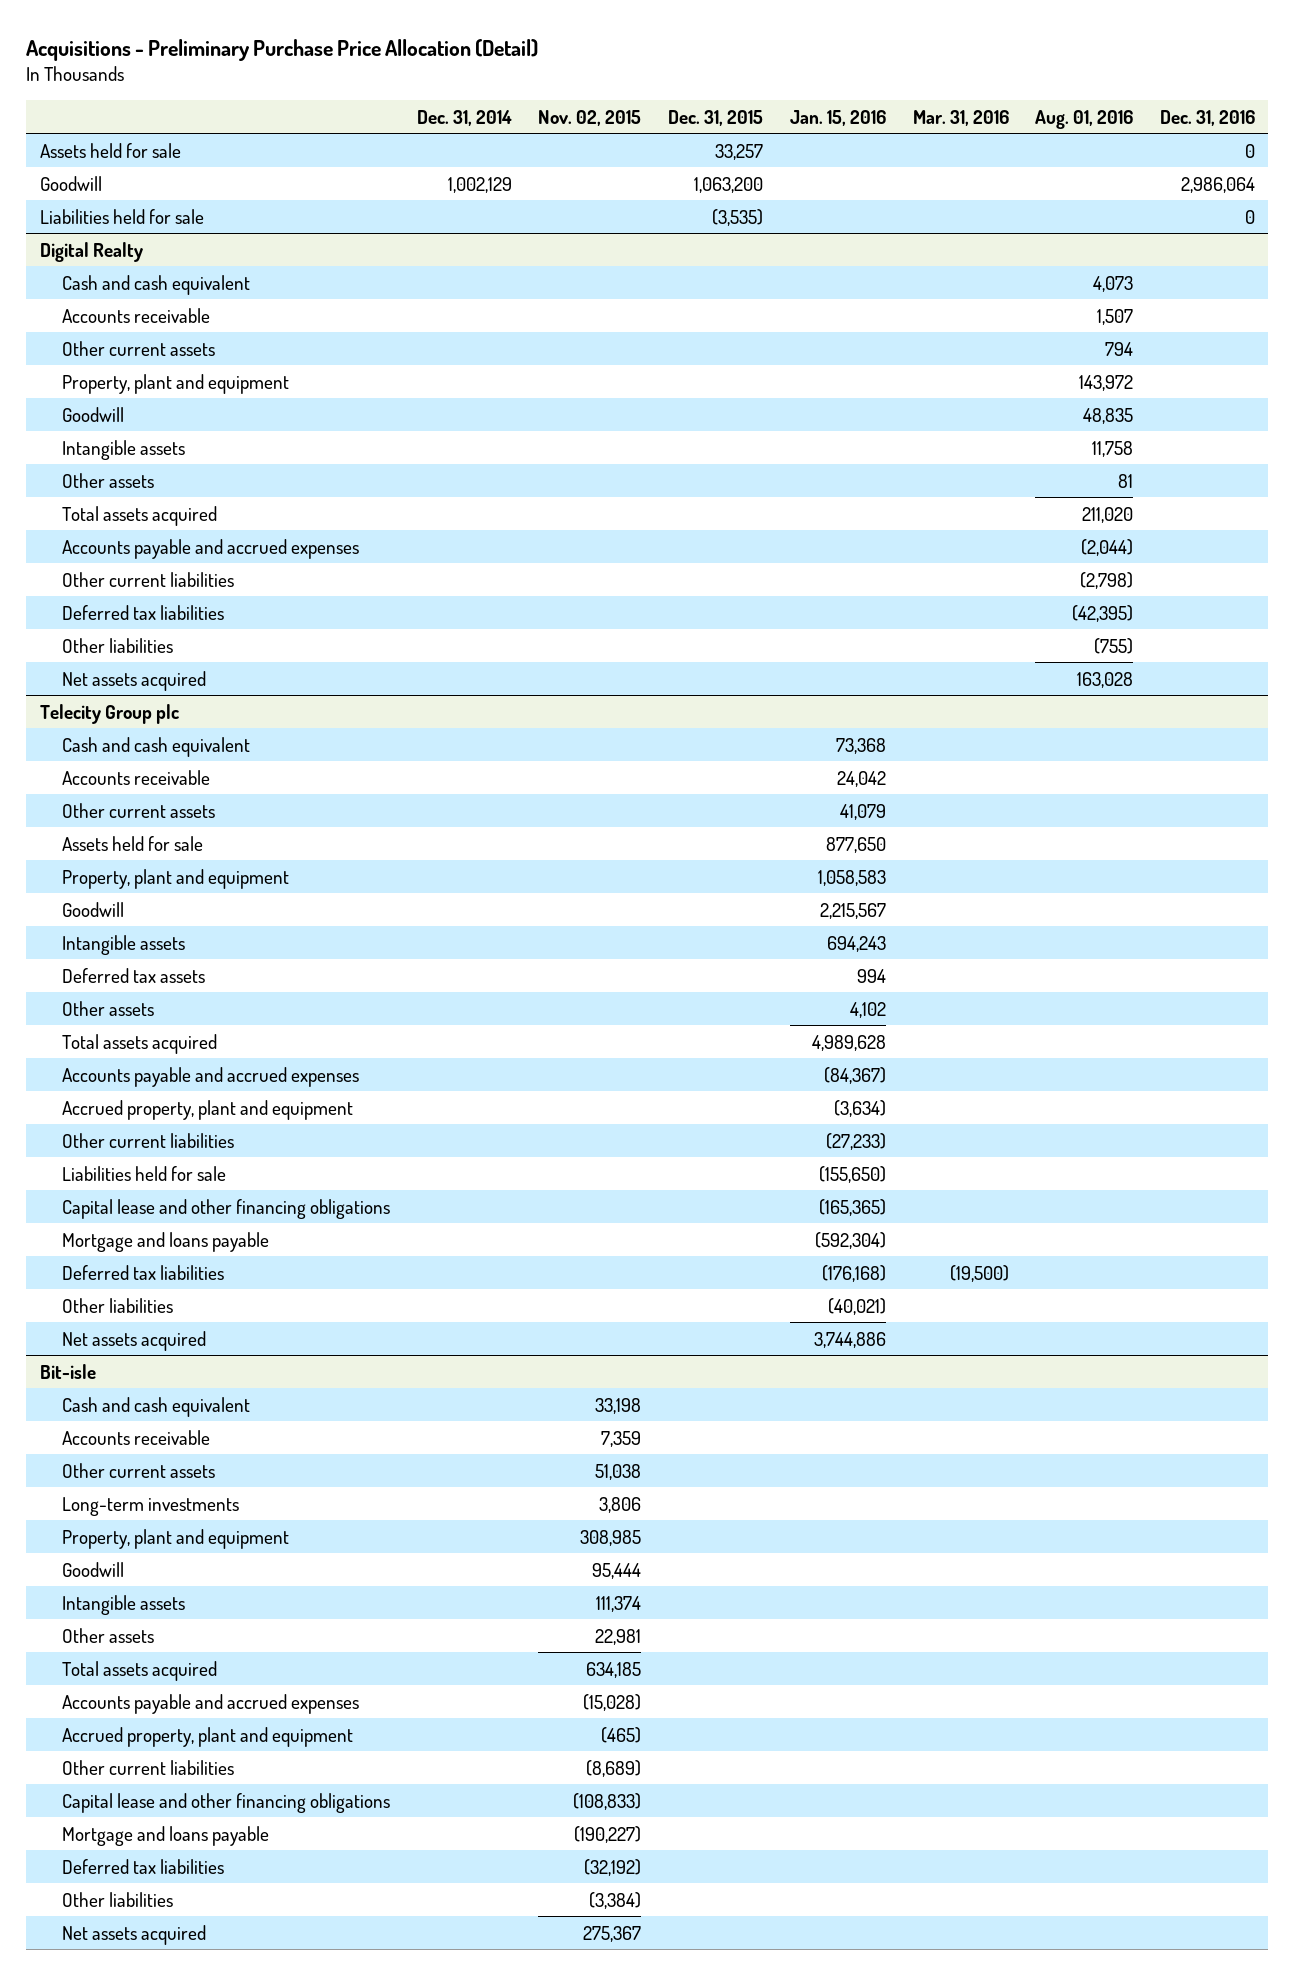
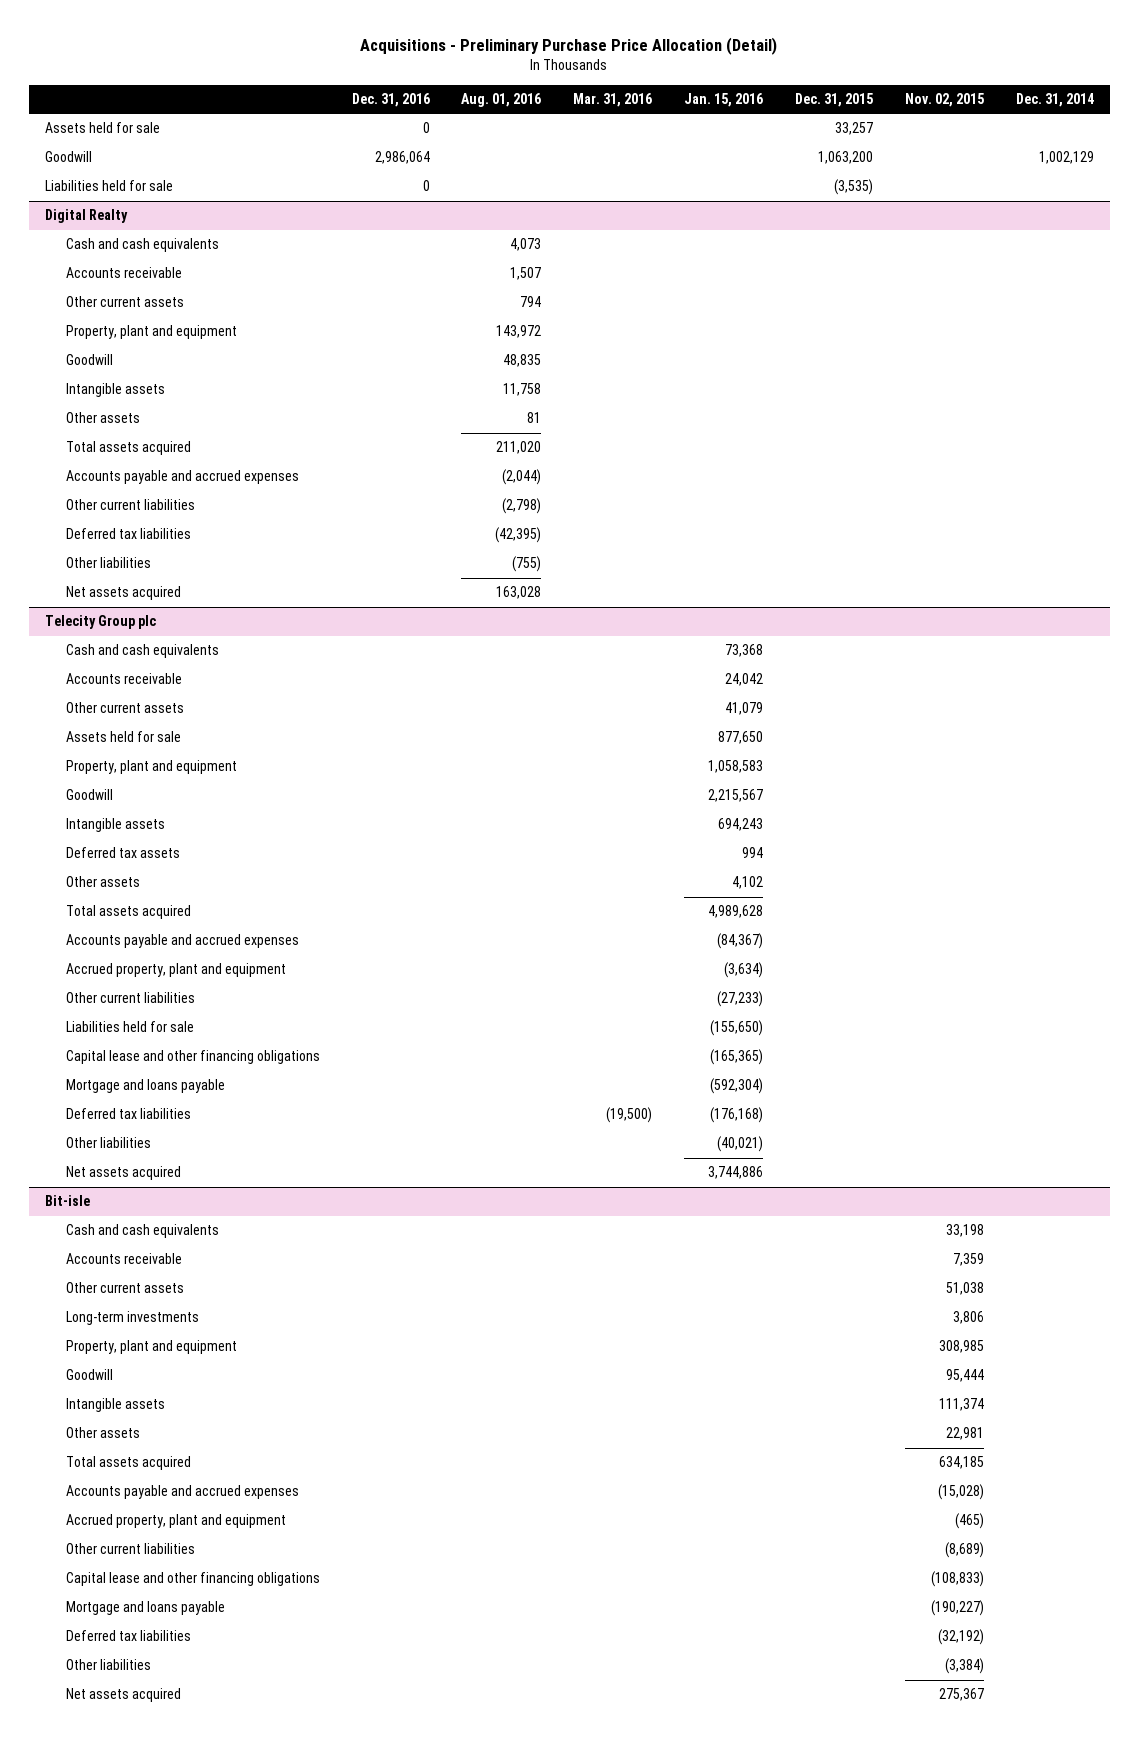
[61,274,250,295] Cash and cash equivalent -> [65,238,219,253] Cash and cash equivalents
[61,736,250,757] Cash and cash equivalent -> [65,644,219,659] Cash and cash equivalents
[61,1396,250,1417] Cash and cash equivalent -> [65,1224,219,1239] Cash and cash equivalents

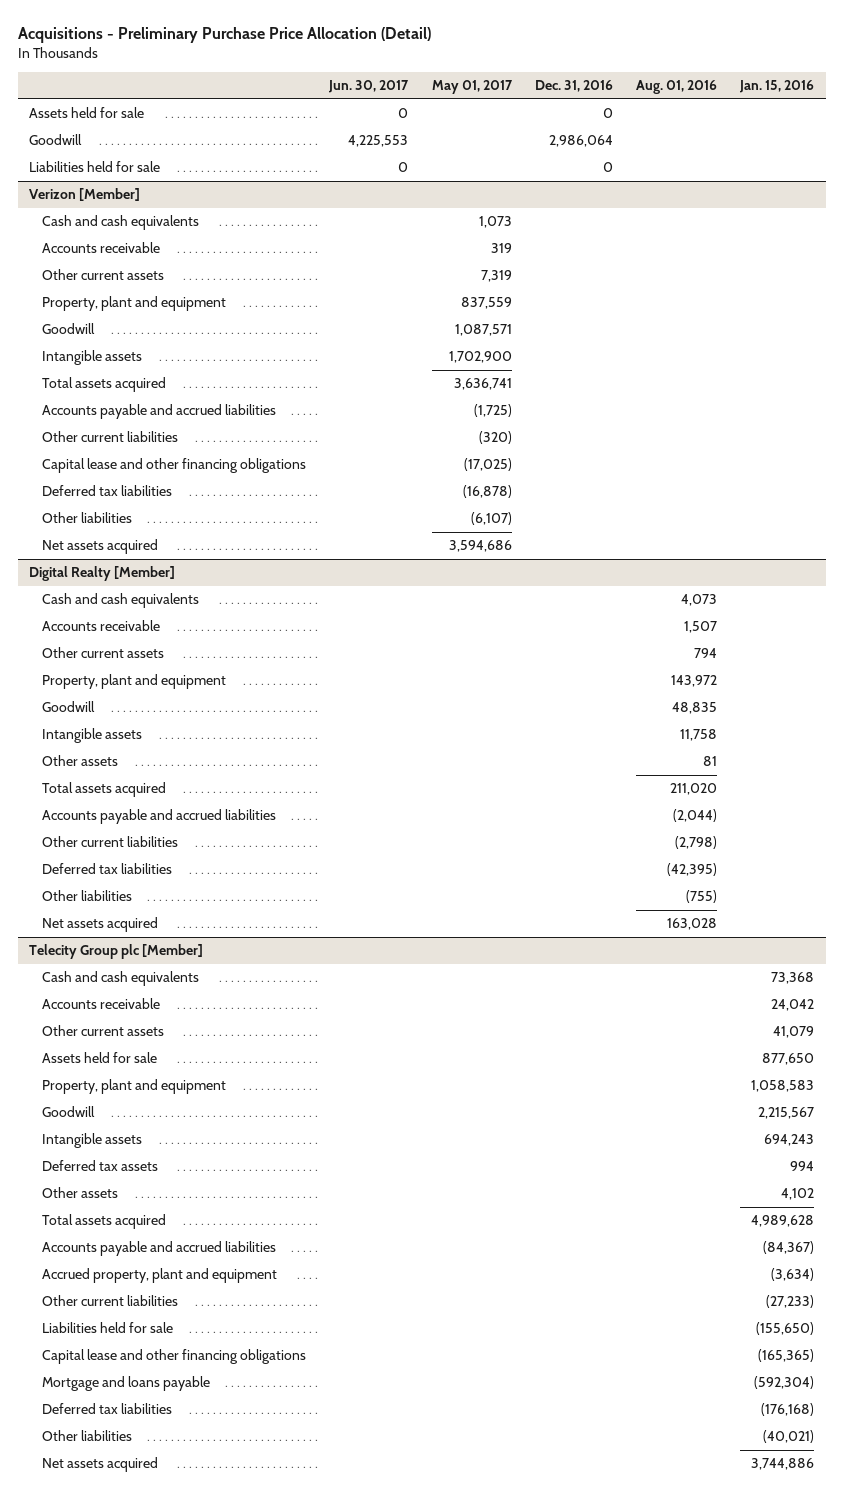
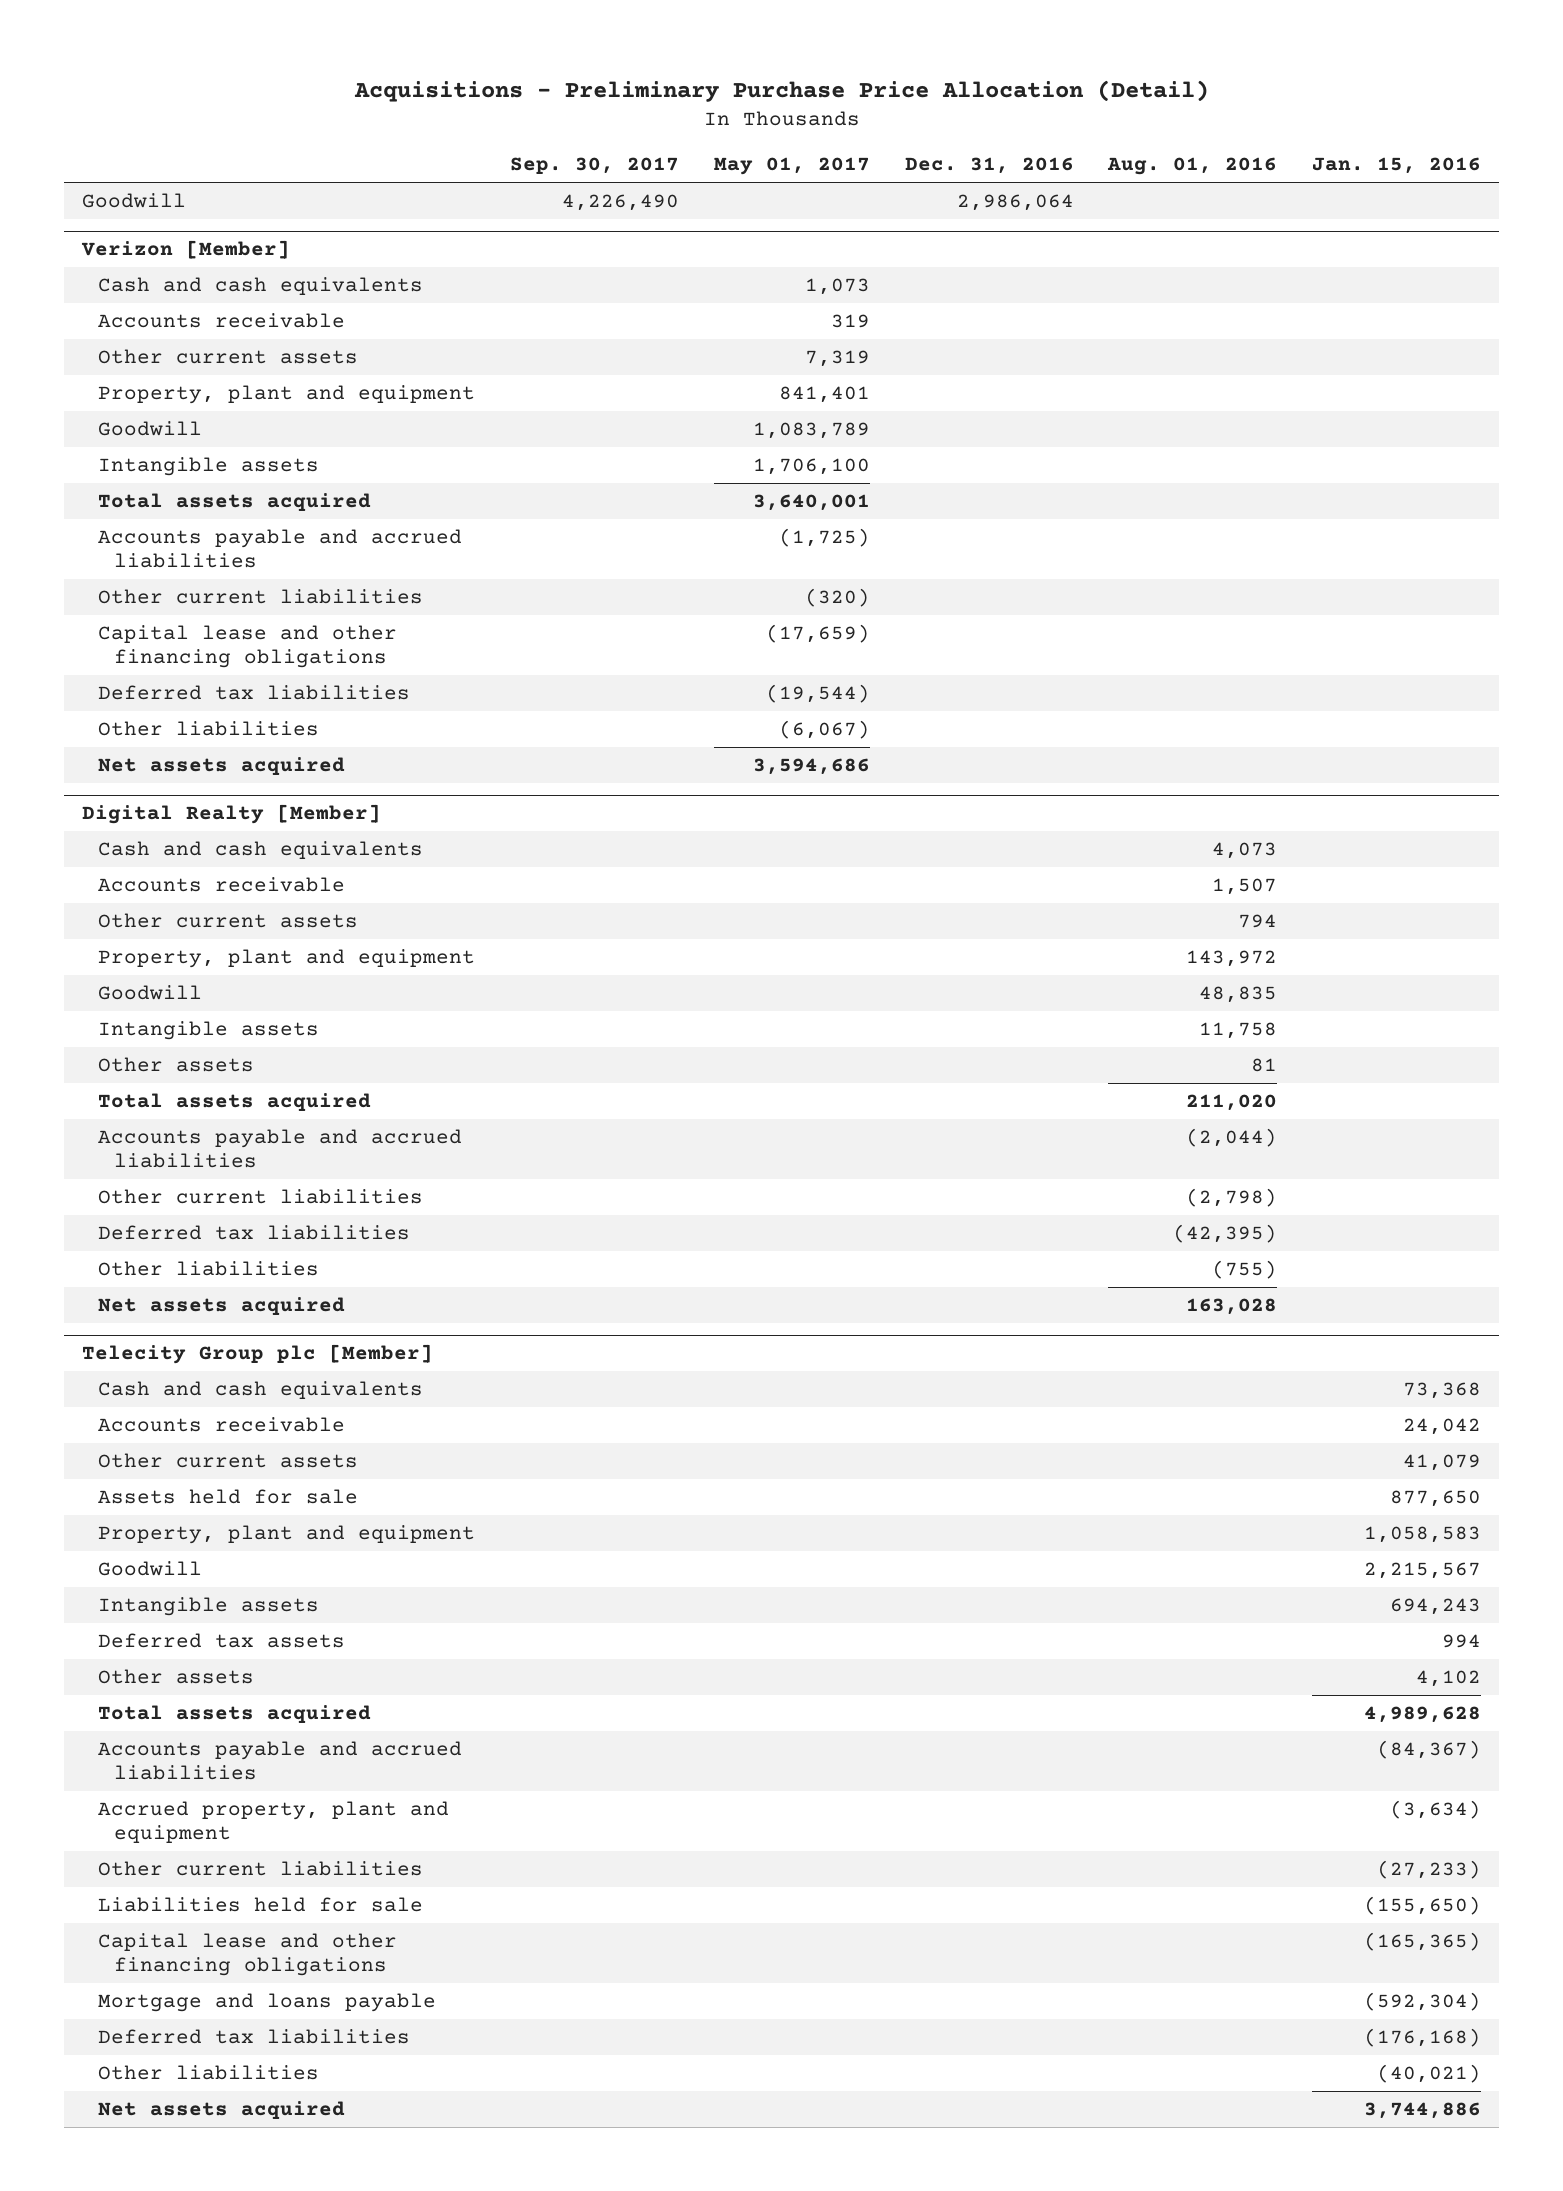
[328,80,410,94] Jun. 30, 2017 -> none
none -> [509,157,679,175] Sep. 30, 2017
[29,107,145,119] Assets held for sale -> none
[29,161,161,173] Liabilities held for sale -> none
[460,297,512,310] 837,559 -> [778,386,870,404] 841,401
[454,324,512,337] 1,087,571 -> [752,422,870,440] 1,083,789
[448,351,512,364] 1,702,900 -> [752,458,870,476] 1,706,100
[453,378,512,391] 3,636,741 -> [752,494,870,512] 3,640,001
[463,458,512,472] (17,025) -> [765,624,870,644] (17,659)
[462,485,512,499] (16,878) -> [765,684,870,704] (19,544)
[470,512,512,526] (6,107) -> [778,720,870,740] (6,067)

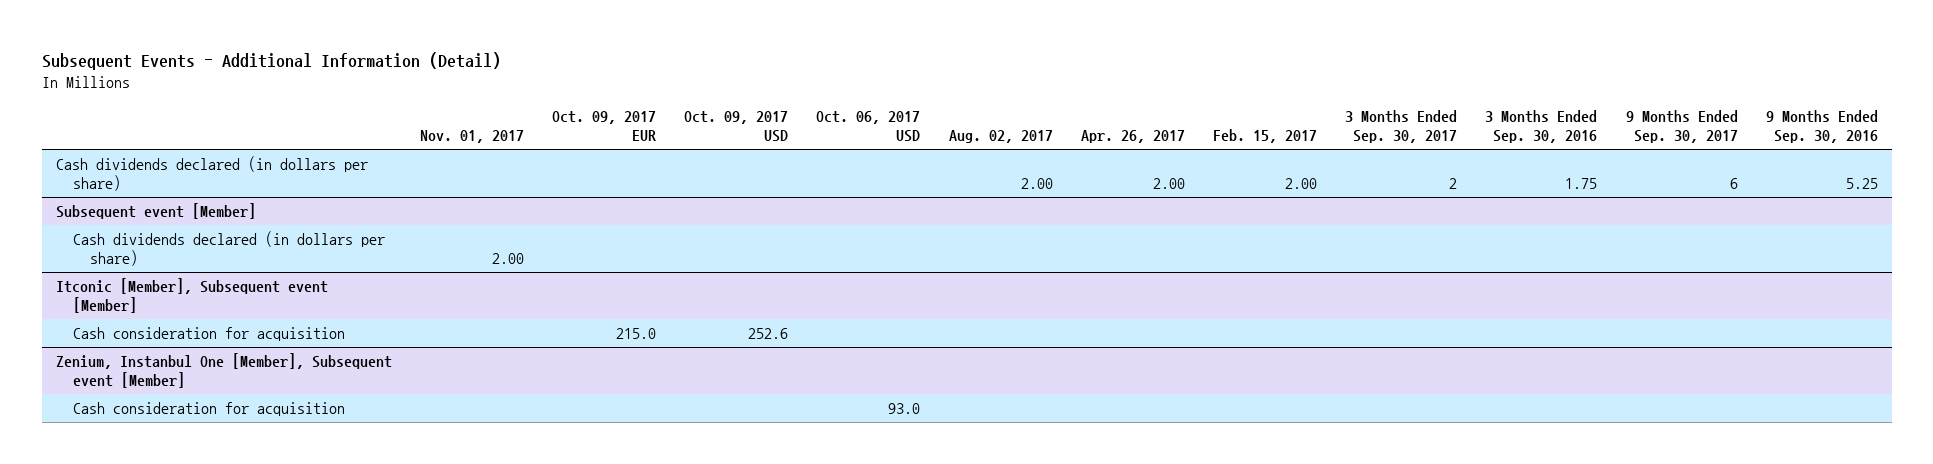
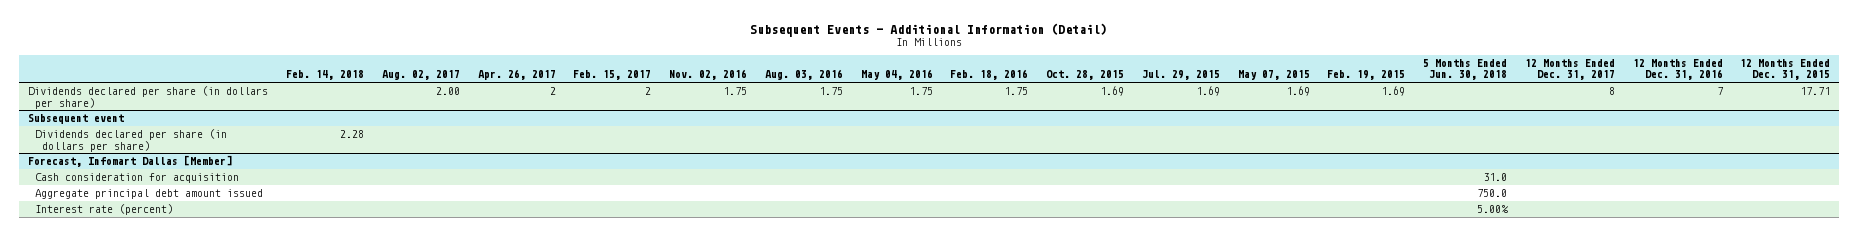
[419,130,524,144] Nov. 01, 2017 -> none
[552,110,657,142] Oct. 09, 2017 EUR -> none
[684,110,789,143] Oct. 09, 2017 USD -> none
[816,110,921,143] Oct. 06, 2017 USD -> none
[1345,109,1458,144] 3 Months Ended Sep. 30, 2017 -> none
[1485,109,1598,144] 3 Months Ended Sep. 30, 2016 -> none
[1625,109,1738,144] 9 Months Ended Sep. 30, 2017 -> none
[1765,109,1878,144] 9 Months Ended Sep. 30, 2016 -> none
none -> [286,70,365,81] Feb. 14, 2018
none -> [669,69,748,81] Nov. 02, 2016
none -> [764,69,843,81] Aug. 03, 2016
none -> [860,69,933,81] May 04, 2016
none -> [950,69,1029,81] Feb. 18, 2016
none -> [1046,70,1125,81] Oct. 28, 2015
none -> [1141,70,1220,81] Jul. 29, 2015
none -> [1237,70,1310,81] May 07, 2015
none -> [1327,70,1406,81] Feb. 19, 2015
none -> [1423,59,1508,81] 5 Months Ended Jun. 30, 2018
none -> [1524,59,1615,81] 12 Months Ended Dec. 31, 2017
none -> [1632,59,1723,81] 12 Months Ended Dec. 31, 2016
none -> [1740,59,1831,81] 12 Months Ended Dec. 31, 2015
[55,277,328,314] Itconic [Member], Subsequent event [Member] -> none
[72,326,345,341] Cash consideration for acquisition -> none
[55,352,392,389] Zenium, Instanbul One [Member], Subsequent event [Member] -> none
[72,401,345,416] Cash consideration for acquisition -> none
[55,155,368,192] Cash dividends declared (in dollars per share) -> [28,86,269,109] Dividends declared per share (in dollars per share)
[1152,178,1185,190] 2.00 -> [549,87,556,96] 2
[1284,178,1317,190] 2.00 -> [645,87,652,96] 2
[55,202,256,219] Subsequent event [Member] -> [28,114,125,125] Subsequent event
[72,230,385,267] Cash dividends declared (in dollars per share) -> [35,129,228,152] Dividends declared per share (in dollars per share)
none -> [28,155,233,168] Forecast, Infomart Dallas [Member]
none -> [35,173,240,184] Cash consideration for acquisition
none -> [35,189,264,200] Aggregate principal debt amount issued
none -> [35,204,174,216] Interest rate (percent)

